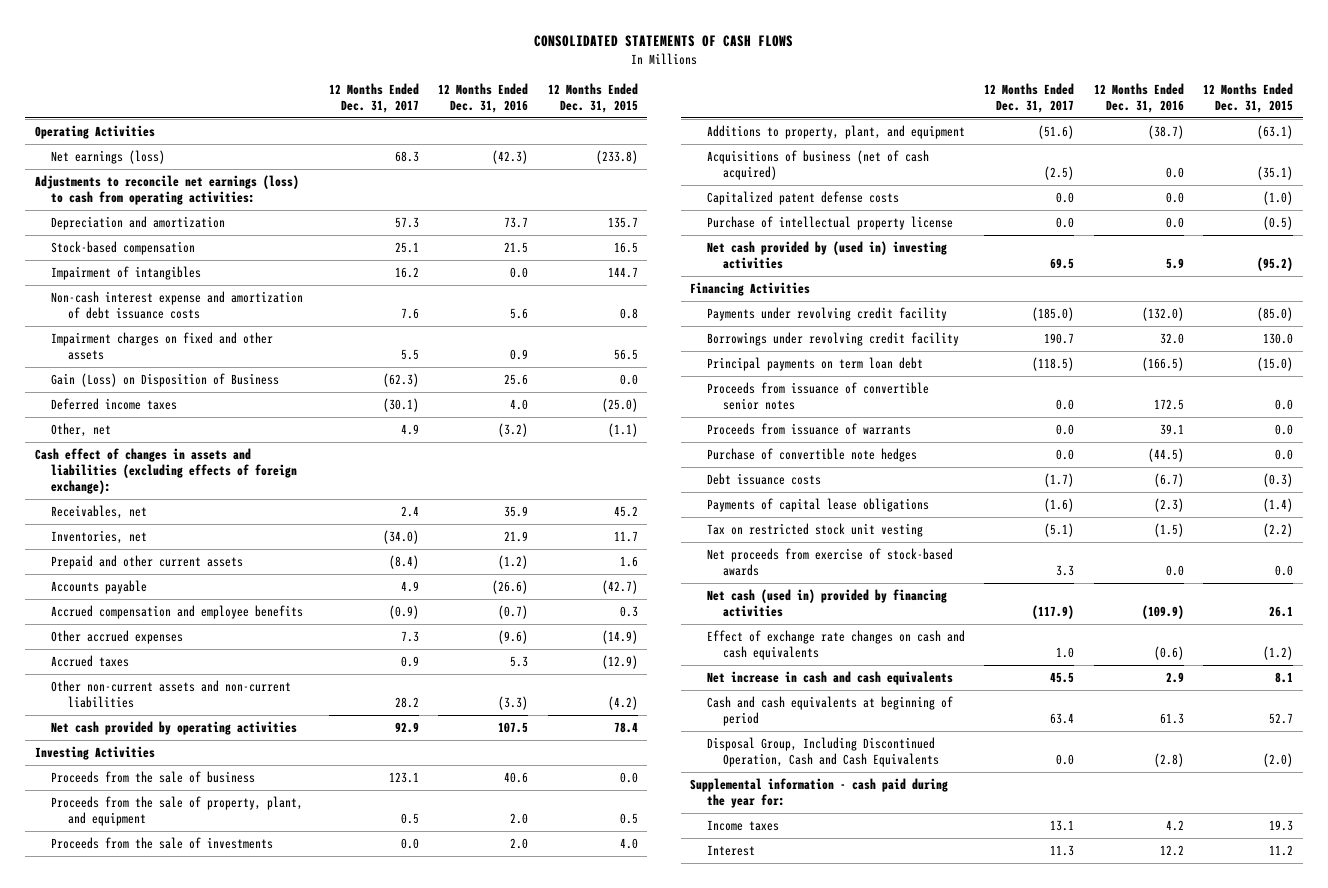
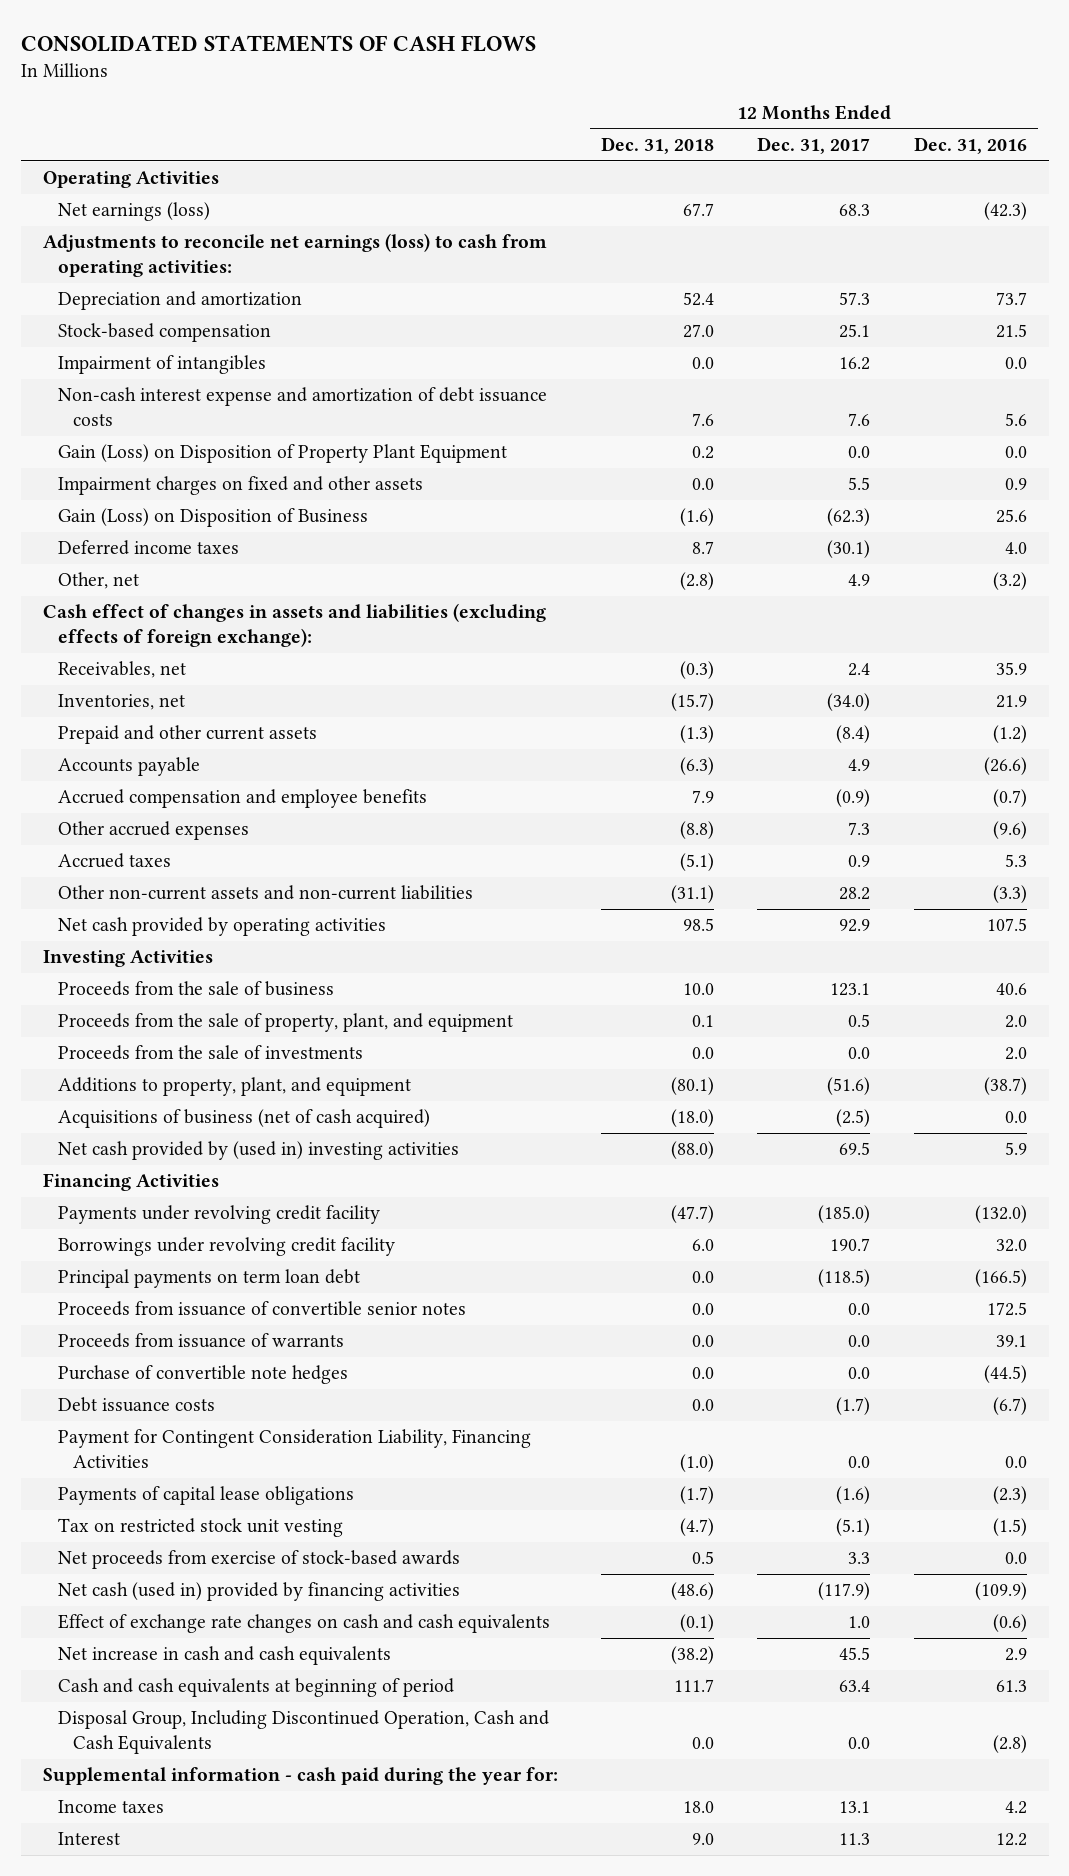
[547,83,638,113] 12 Months Ended Dec. 31, 2015 -> none
none -> [600,137,714,155] Dec. 31, 2018
none -> [57,444,507,464] Gain (Loss) on Disposition of Property Plant Equipment
[706,191,899,206] Capitalized patent defense costs -> none
[706,216,953,231] Purchase of intellectual property license -> none
none -> [57,1429,531,1469] Payment for Contingent Consideration Liability, Financing Activities

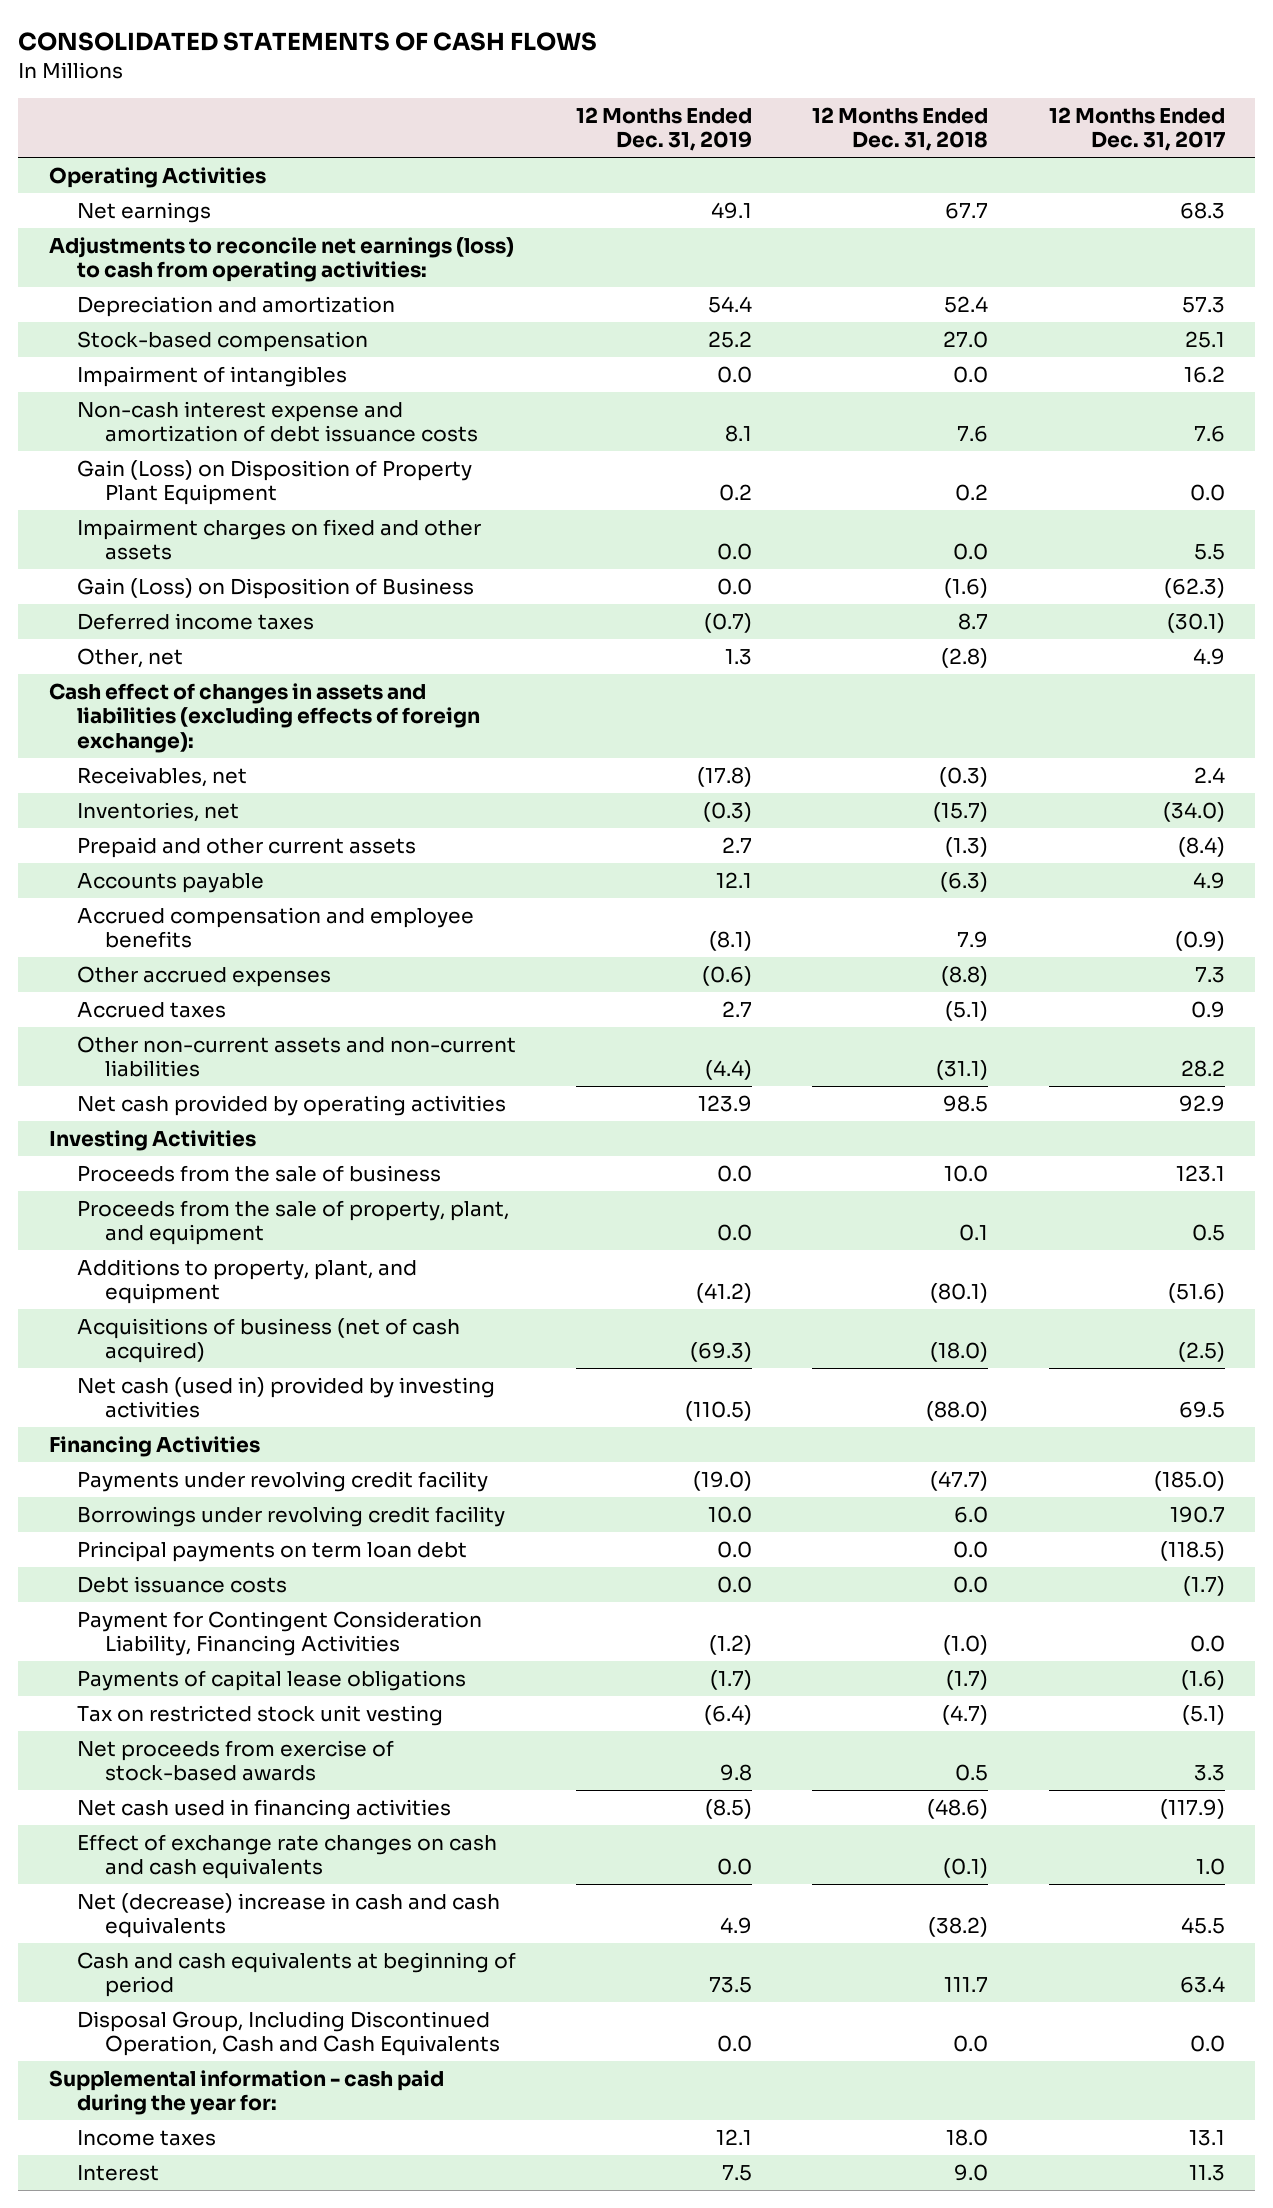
[913,137,1027,155] Dec. 31, 2016 -> none
none -> [575,106,752,152] 12 Months Ended Dec. 31, 2019
[57,202,210,222] Net earnings (loss) -> [76,201,211,223] Net earnings
[57,1045,363,1061] Proceeds from the sale of investments -> none
[57,1141,459,1161] Net cash provided by (used in) investing activities -> [76,1376,495,1419] Net cash (used in) provided by investing activities
[57,1301,466,1317] Proceeds from issuance of convertible senior notes -> none
[57,1333,344,1349] Proceeds from issuance of warrants -> none
[57,1365,348,1385] Purchase of convertible note hedges -> none
[57,1582,460,1602] Net cash (used in) provided by financing activities -> [76,1798,451,1820] Net cash used in financing activities
[57,1646,391,1666] Net increase in cash and cash equivalents -> [76,1892,500,1939] Net (decrease) increase in cash and cash equivalents

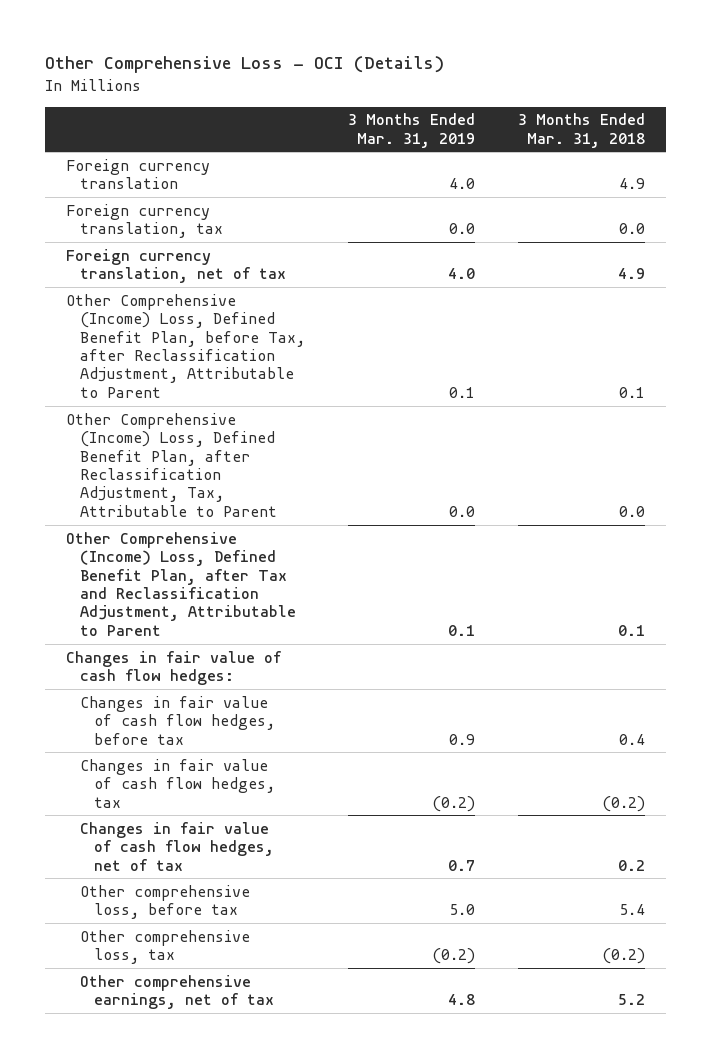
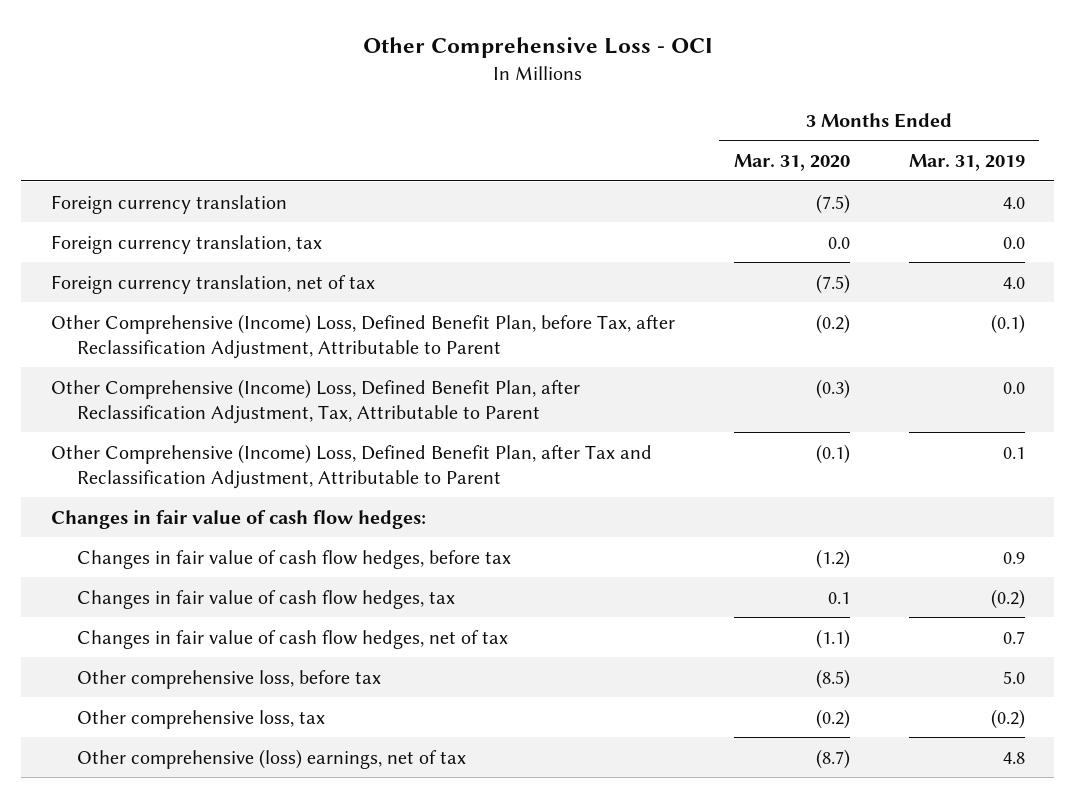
[44,56,444,74] Other Comprehensive Loss - OCI (Details) -> [362,36,713,58] Other Comprehensive Loss - OCI
[517,113,645,148] 3 Months Ended Mar. 31, 2018 -> none
none -> [733,154,850,172] Mar. 31, 2020
[448,386,475,398] 0.1 -> [990,313,1025,334] (0.1)
[80,974,274,1010] Other comprehensive earnings, net of tax -> [76,748,466,769] Other comprehensive (loss) earnings, net of tax

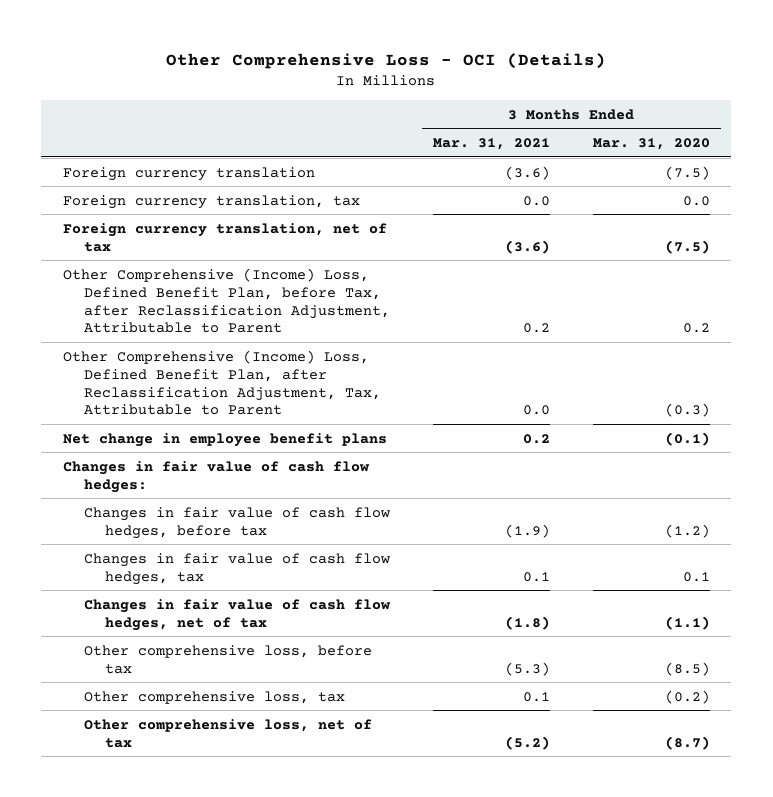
[362,36,713,58] Other Comprehensive Loss - OCI -> [166,52,607,69] Other Comprehensive Loss - OCI (Details)
[908,154,1025,172] Mar. 31, 2019 -> none
none -> [432,138,550,151] Mar. 31, 2021
[815,313,850,334] (0.2) -> [682,323,710,334] 0.2
[50,443,652,489] Other Comprehensive (Income) Loss, Defined Benefit Plan, after Tax and Reclassification Adjustment, Attributable to Parent -> [62,432,387,447] Net change in employee benefit plans
[76,748,466,769] Other comprehensive (loss) earnings, net of tax -> [84,718,373,748] Other comprehensive loss, net of tax

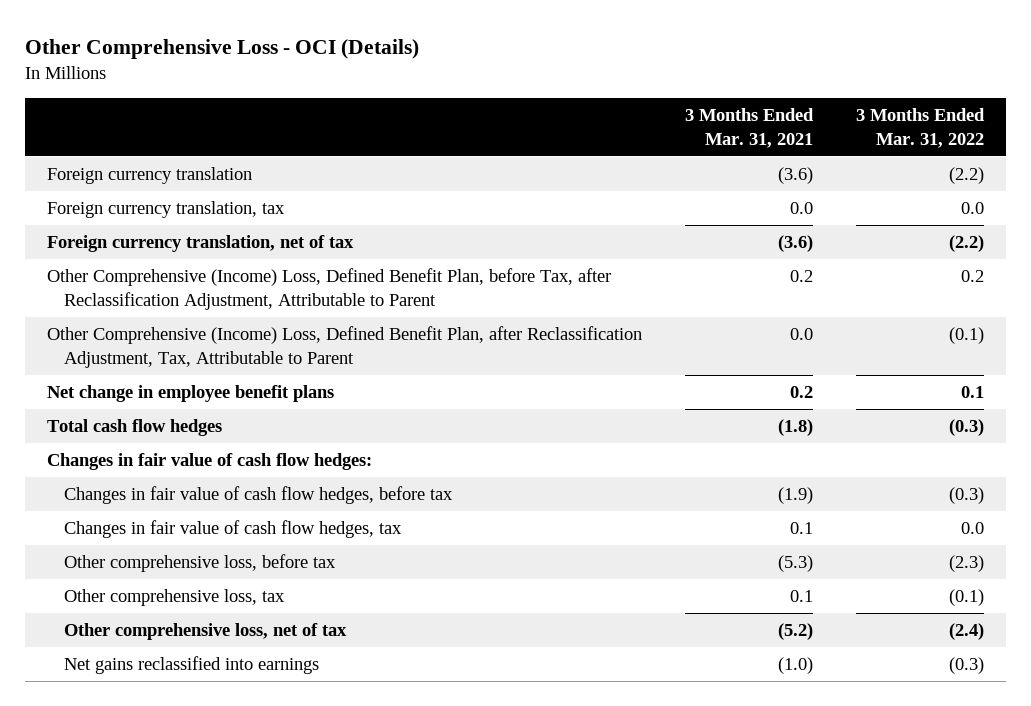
[592,138,710,151] Mar. 31, 2020 -> none
none -> [856,108,986,148] 3 Months Ended Mar. 31, 2022
none -> [46,419,222,437] Total cash flow hedges
[84,598,392,631] Changes in fair value of cash flow hedges, net of tax -> none
none -> [63,656,319,675] Net gains reclassified into earnings

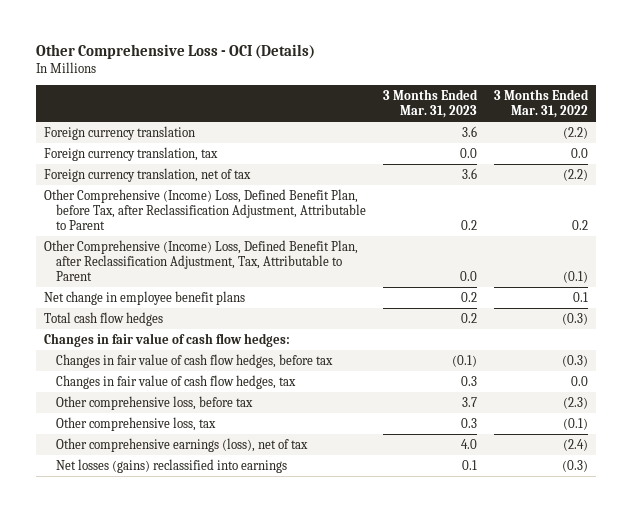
[684,108,814,148] 3 Months Ended Mar. 31, 2021 -> none
none -> [382,89,478,119] 3 Months Ended Mar. 31, 2023
[63,623,347,641] Other comprehensive loss, net of tax -> [55,437,308,452] Other comprehensive earnings (loss), net of tax
[63,656,319,675] Net gains reclassified into earnings -> [55,458,287,473] Net losses (gains) reclassified into earnings

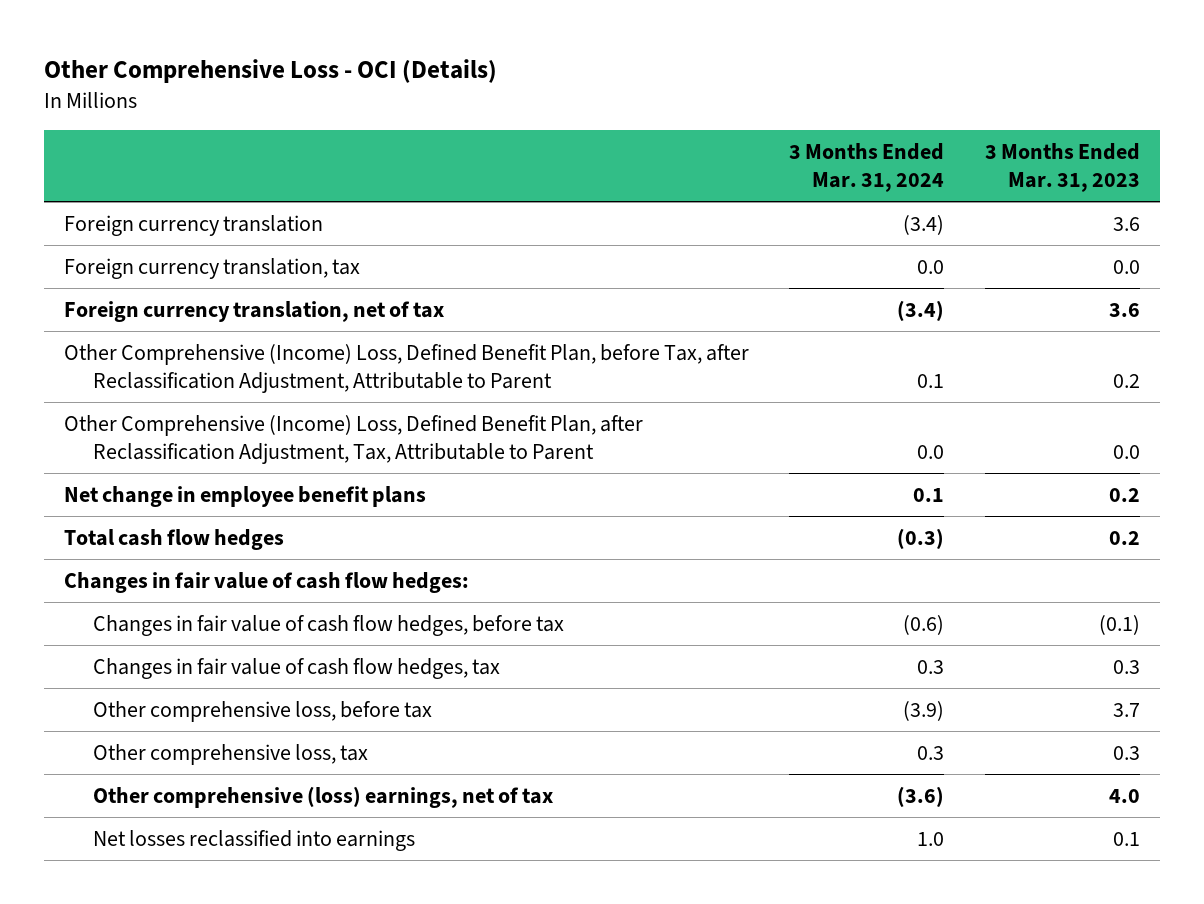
[493,89,589,119] 3 Months Ended Mar. 31, 2022 -> none
none -> [789,142,945,192] 3 Months Ended Mar. 31, 2024
[55,437,308,452] Other comprehensive earnings (loss), net of tax -> [93,785,554,808] Other comprehensive (loss) earnings, net of tax
[55,458,287,473] Net losses (gains) reclassified into earnings -> [93,829,416,851] Net losses reclassified into earnings

